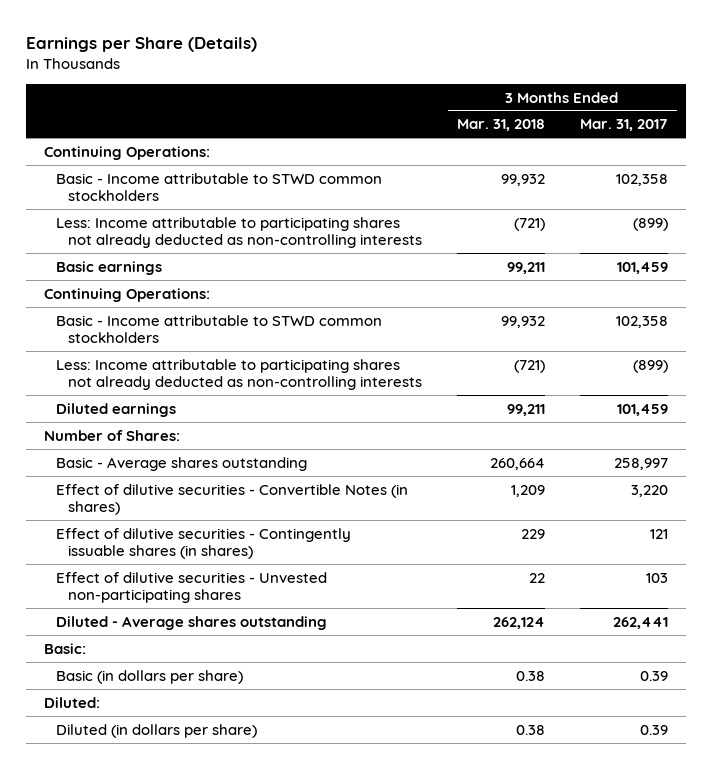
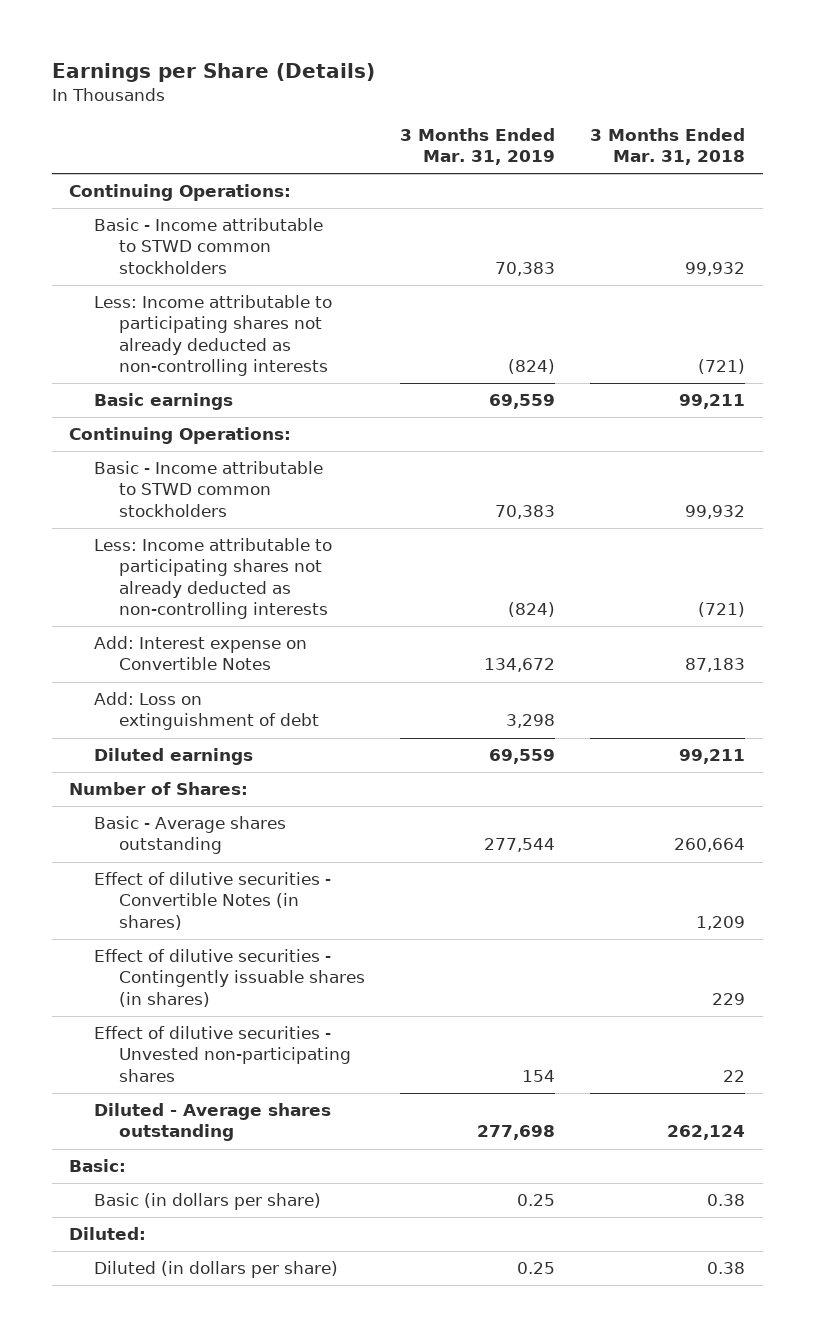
[580,119,669,132] Mar. 31, 2017 -> none
none -> [399,127,555,165] 3 Months Ended Mar. 31, 2019
none -> [93,636,307,671] Add: Interest expense on Convertible Notes
none -> [93,692,319,731] Add: Loss on extinguishment of debt

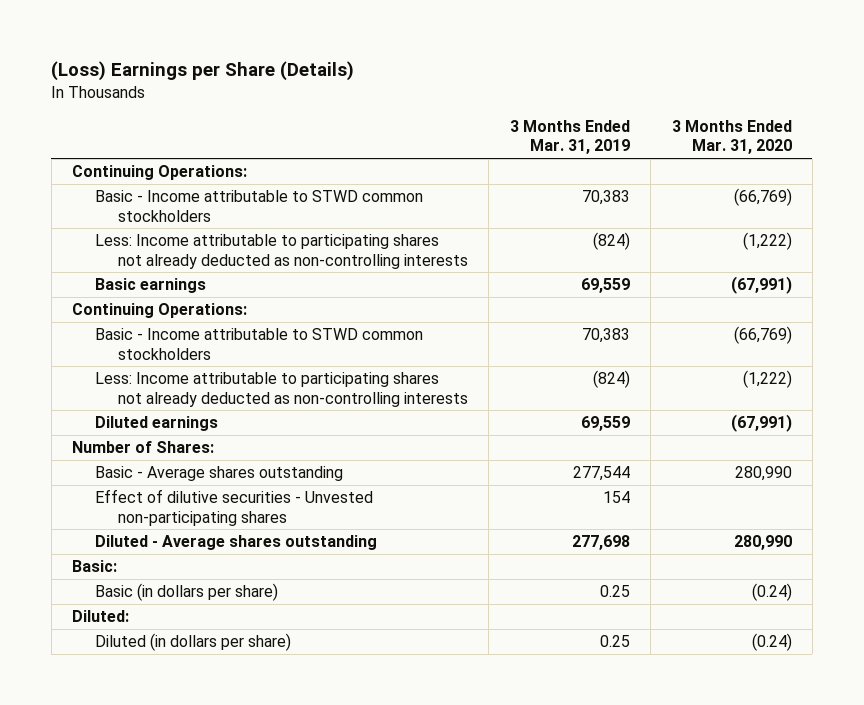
[51,62,375,82] Earnings per Share (Details) -> [51,61,355,82] (Loss) Earnings per Share (Details)
[589,127,745,165] 3 Months Ended Mar. 31, 2018 -> none
none -> [671,120,792,155] 3 Months Ended Mar. 31, 2020
[93,636,307,671] Add: Interest expense on Convertible Notes -> none
[93,692,319,731] Add: Loss on extinguishment of debt -> none
[93,872,331,930] Effect of dilutive securities - Convertible Notes (in shares) -> none
[93,949,365,1007] Effect of dilutive securities - Contingently issuable shares (in shares) -> none

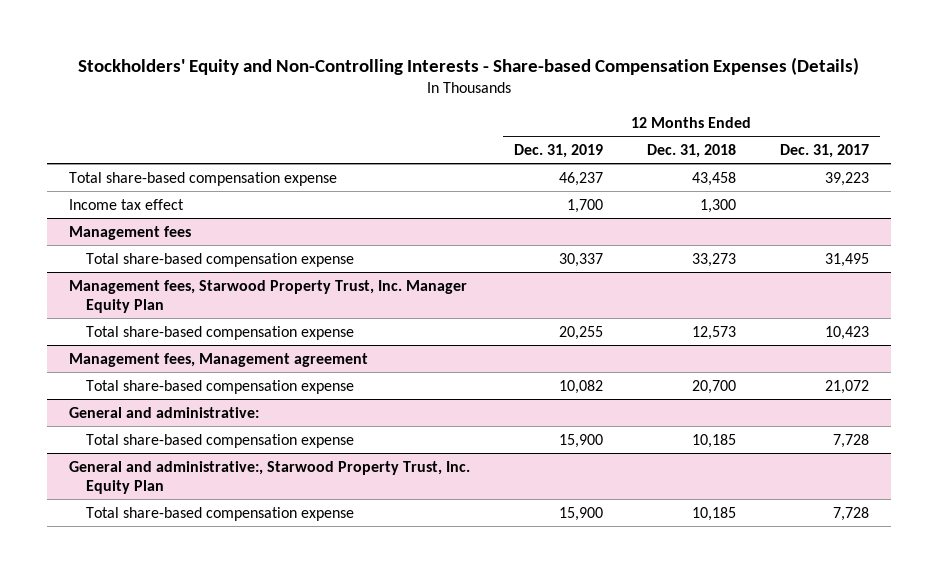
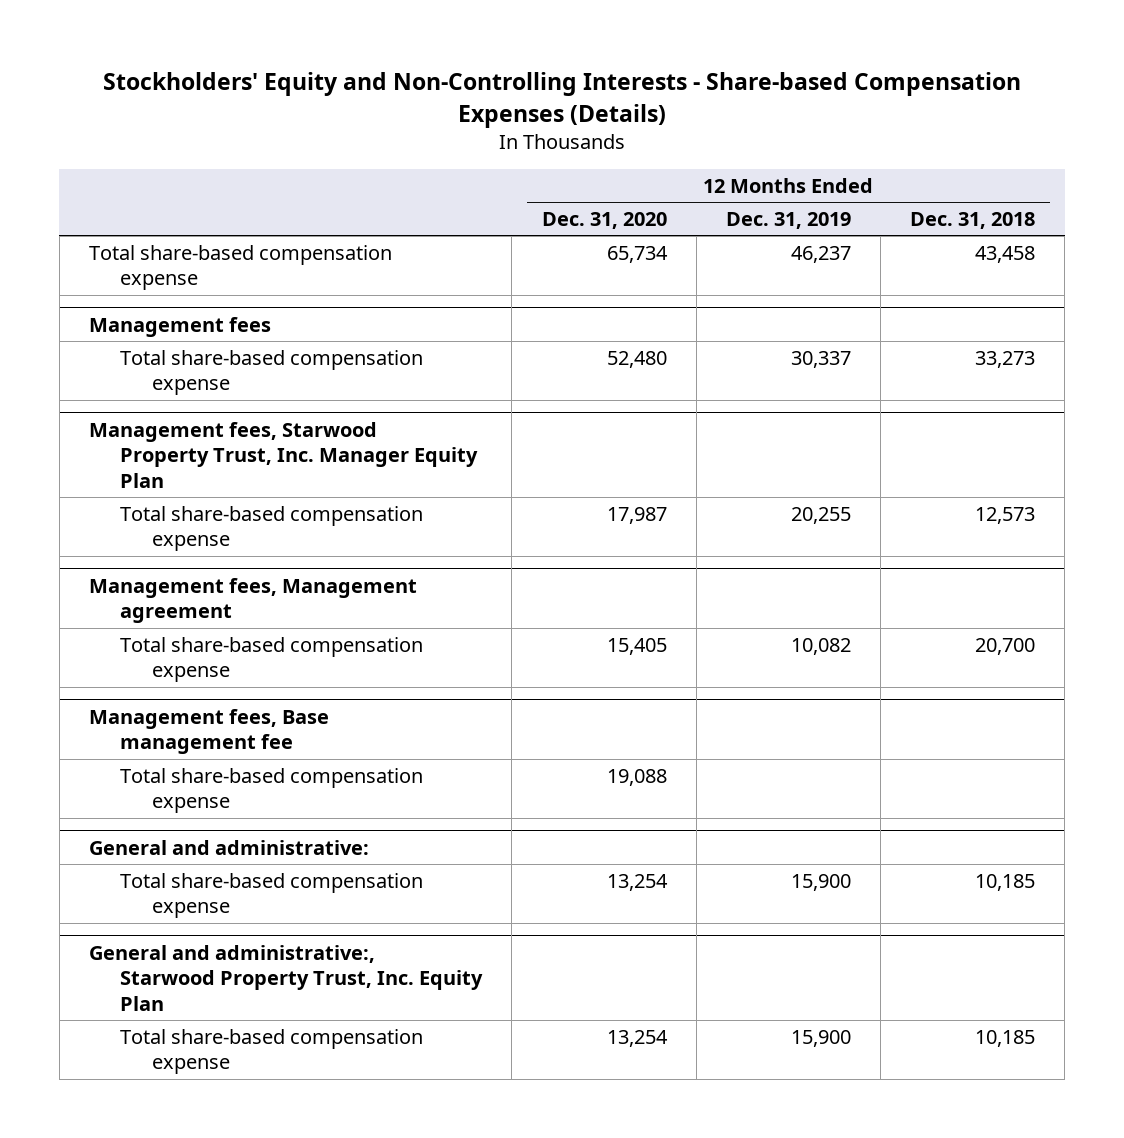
[780,144,870,159] Dec. 31, 2017 -> none
none -> [541,211,667,229] Dec. 31, 2020
[68,198,184,210] Income tax effect -> none
none -> [88,708,329,755] Management fees, Base management fee
none -> [120,767,424,814] Total share-based compensation expense

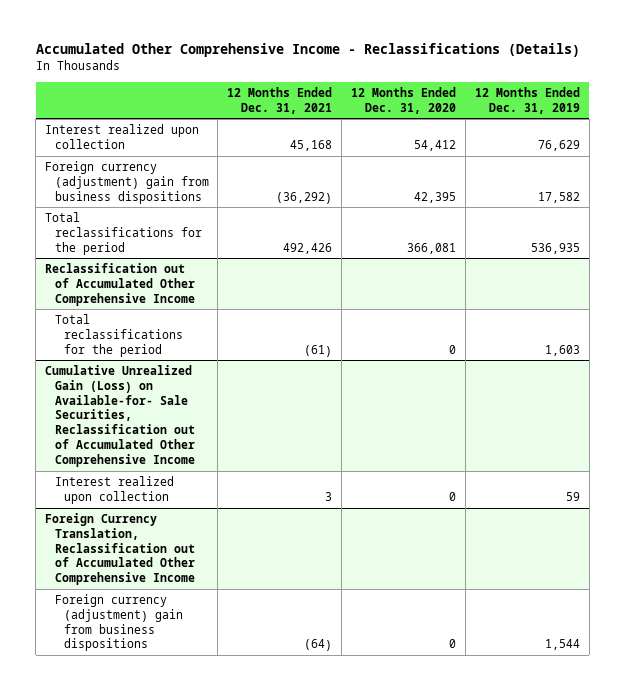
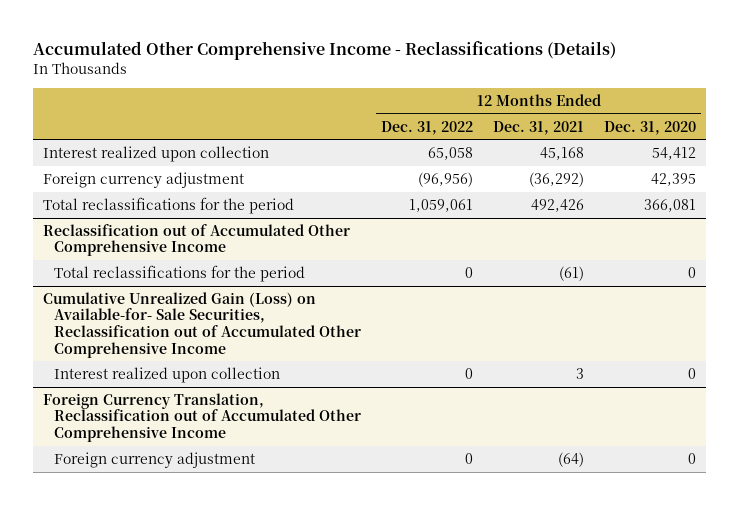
[474,86,580,114] 12 Months Ended Dec. 31, 2019 -> none
none -> [381,120,474,135] Dec. 31, 2022
[45,161,209,204] Foreign currency (adjustment) gain from business dispositions -> [43,171,245,188] Foreign currency adjustment
[54,594,183,652] Foreign currency (adjustment) gain from business dispositions -> [54,451,256,468] Foreign currency adjustment

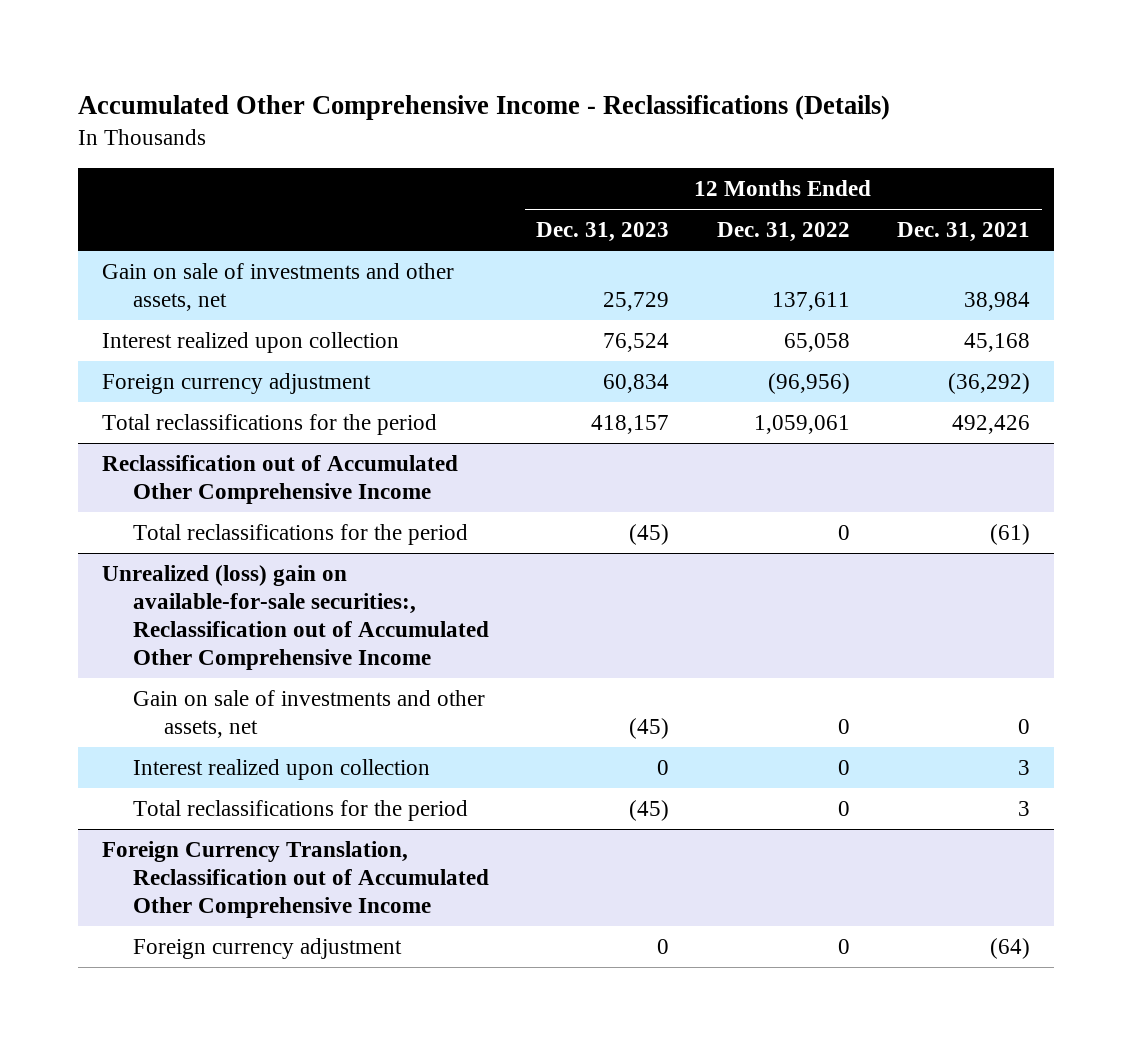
[603,120,696,135] Dec. 31, 2020 -> none
none -> [536,222,670,243] Dec. 31, 2023
none -> [102,263,455,312] Gain on sale of investments and other assets, net
[43,291,362,358] Cumulative Unrealized Gain (Loss) on Available-for- Sale Securities, Reclassification out of Accumulated Other Comprehensive Income -> [102,565,490,671] Unrealized (loss) gain on available-for-sale securities:, Reclassification out of Accumulated Other Comprehensive Income
none -> [133,690,486,739] Gain on sale of investments and other assets, net
none -> [133,800,469,822] Total reclassifications for the period

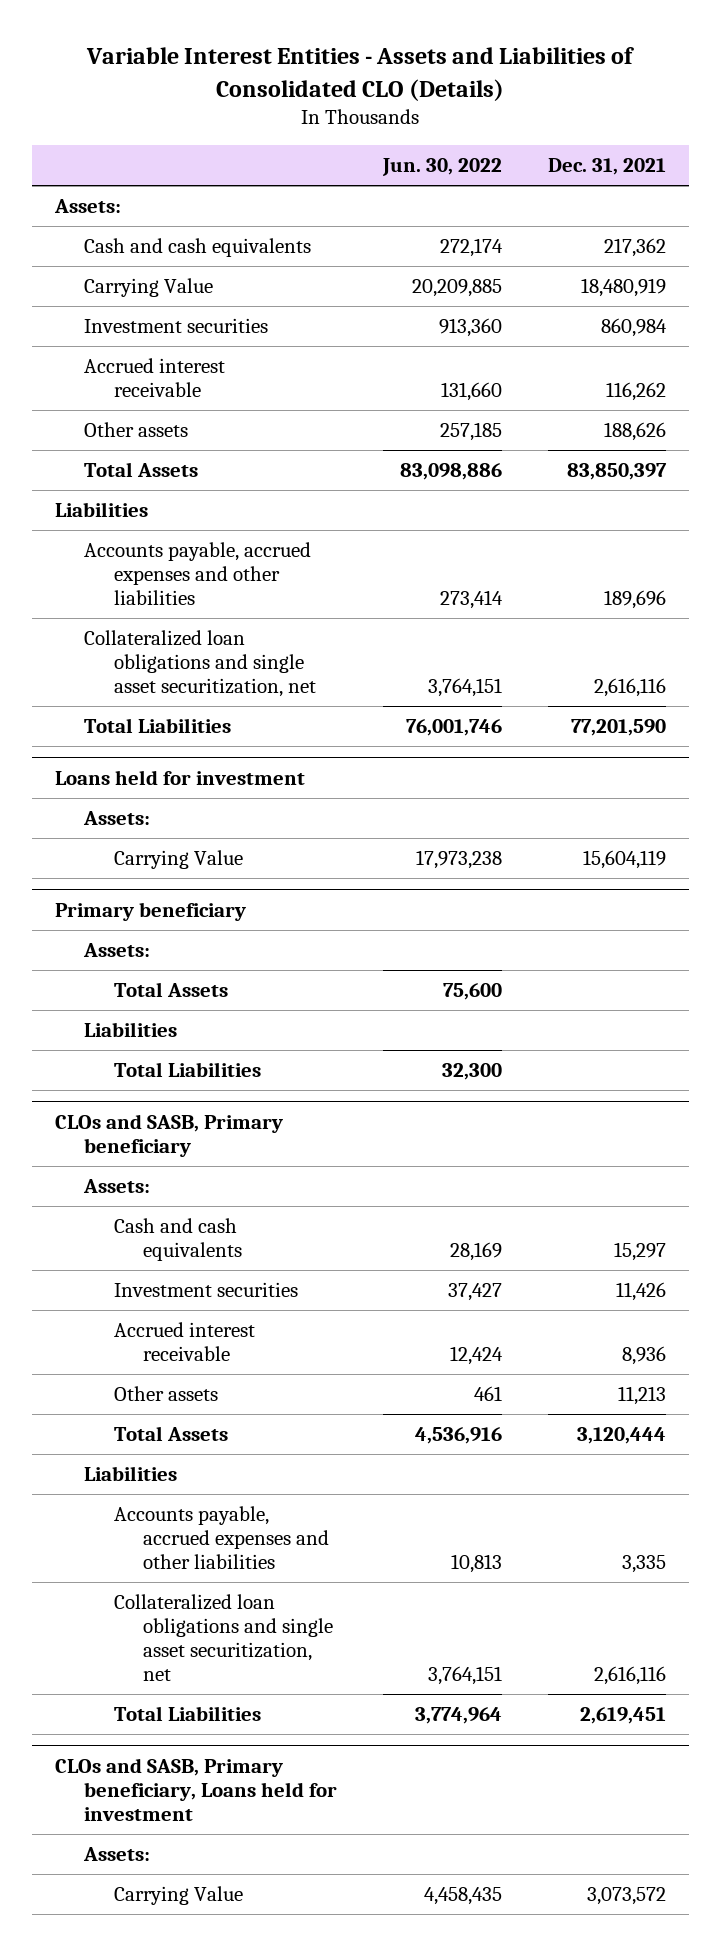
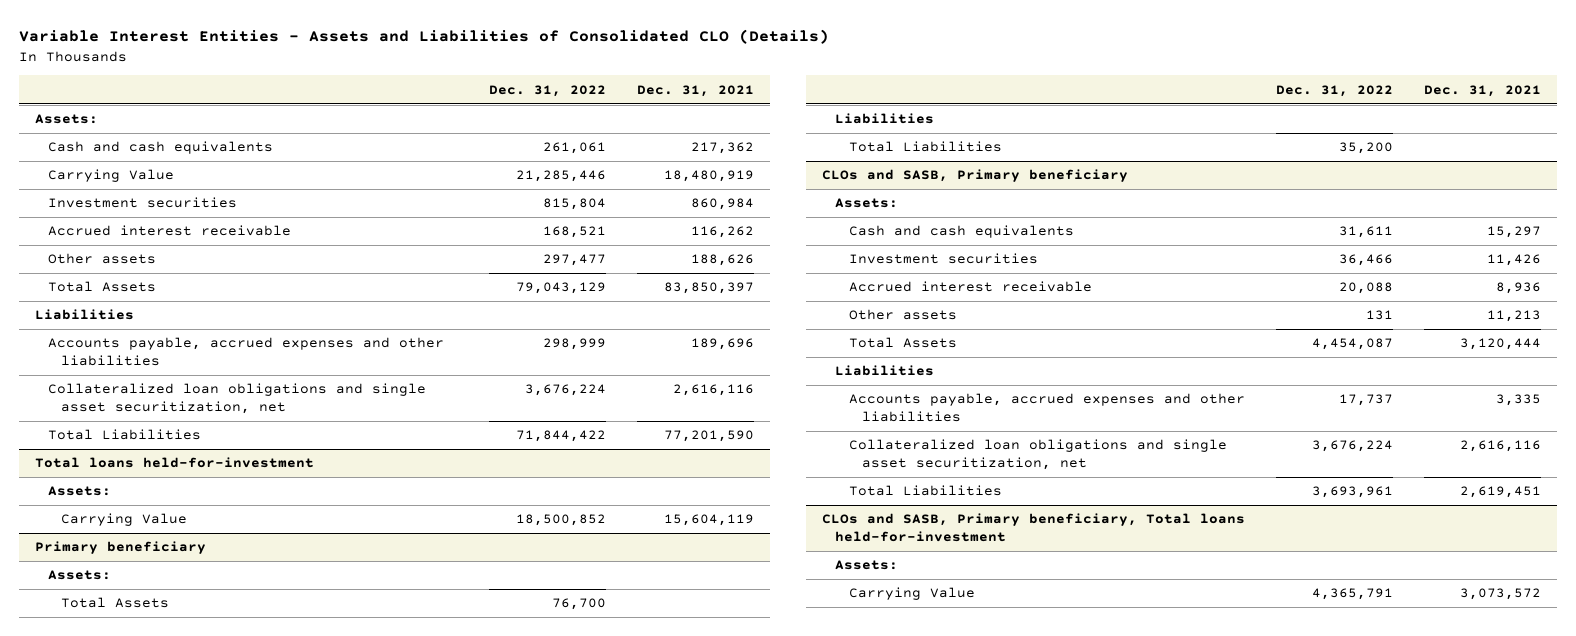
[382,158,503,177] Jun. 30, 2022 -> none
none -> [488,84,606,97] Dec. 31, 2022
[55,769,306,785] Loans held for investment -> [34,457,314,469] Total loans held-for-investment
[55,1757,338,1821] CLOs and SASB, Primary beneficiary, Loans held for investment -> [821,513,1245,542] CLOs and SASB, Primary beneficiary, Total loans held-for-investment

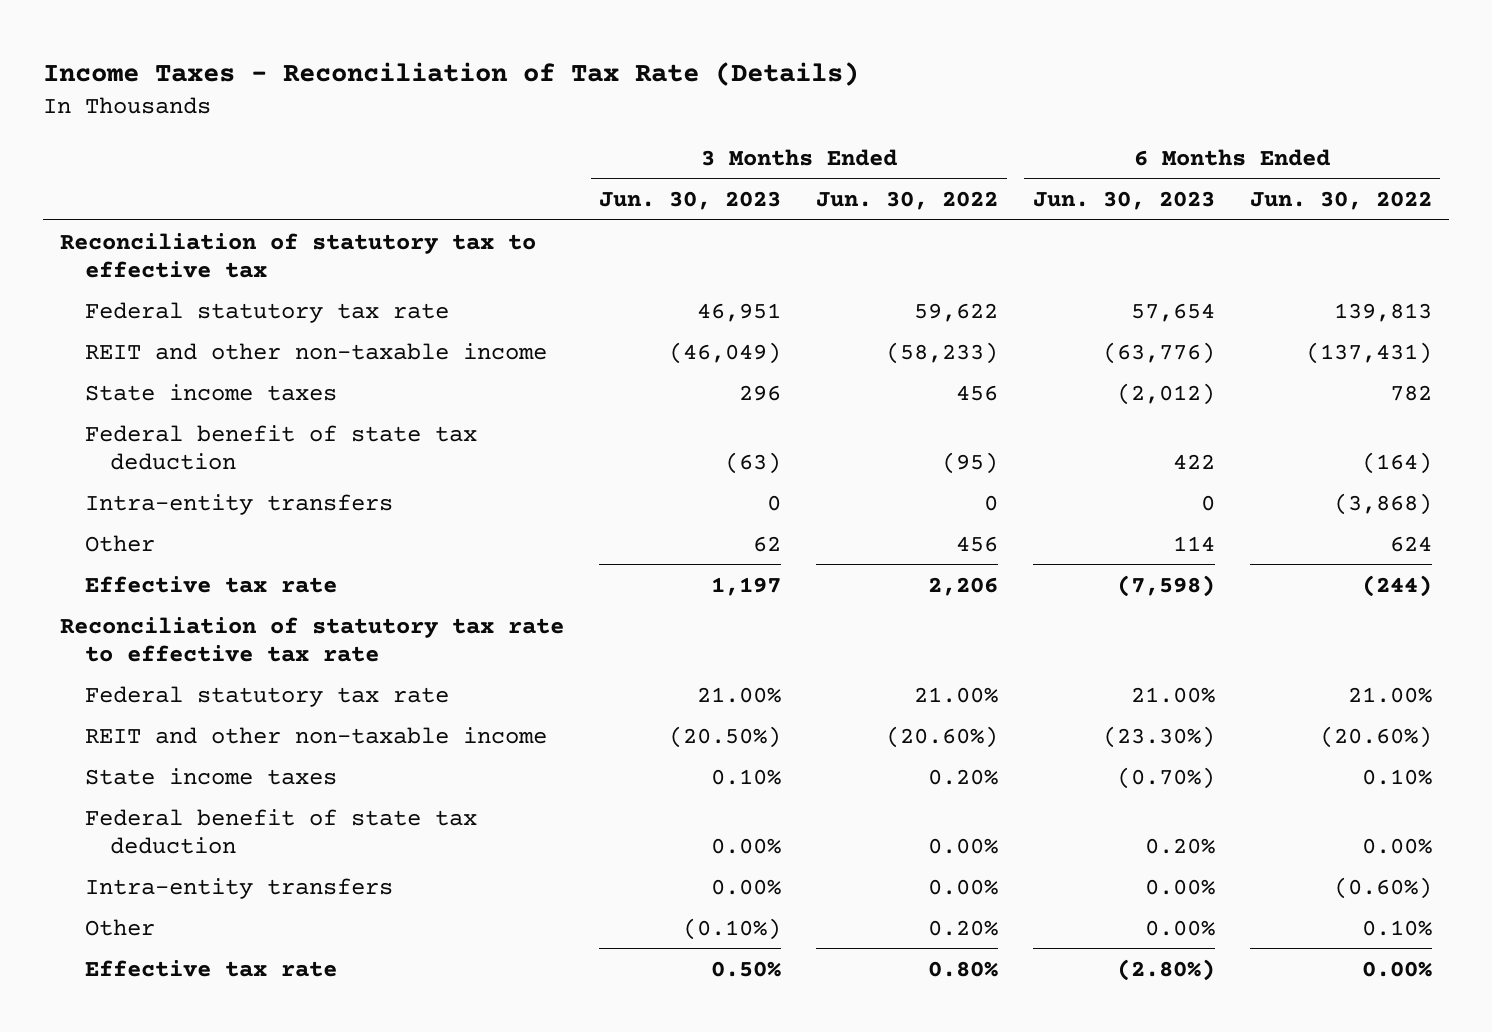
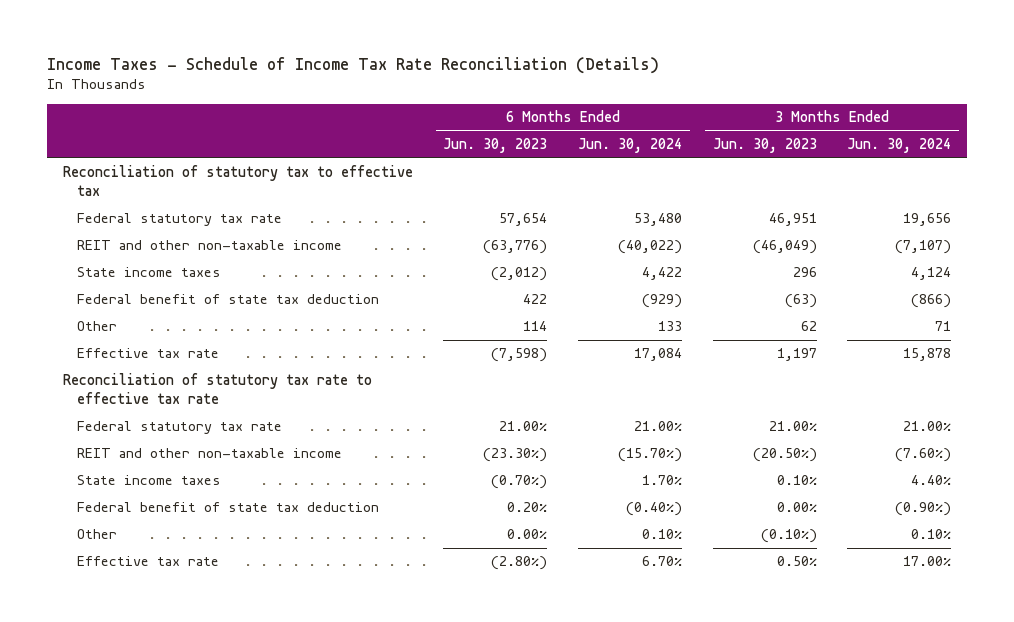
[43,61,860,86] Income Taxes - Reconciliation of Tax Rate (Details) -> [47,56,660,74] Income Taxes - Schedule of Income Tax Rate Reconciliation (Details)
[816,190,999,210] Jun. 30, 2022 -> none
[1249,190,1432,210] Jun. 30, 2022 -> none
none -> [577,138,682,154] Jun. 30, 2024
none -> [847,138,952,154] Jun. 30, 2024
[85,493,394,515] Intra-entity transfers -> none
[85,877,394,899] Intra-entity transfers -> none

